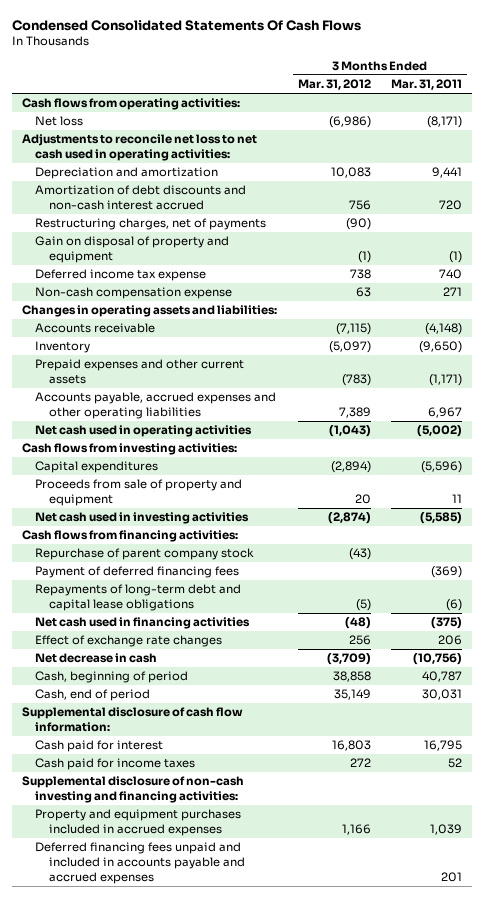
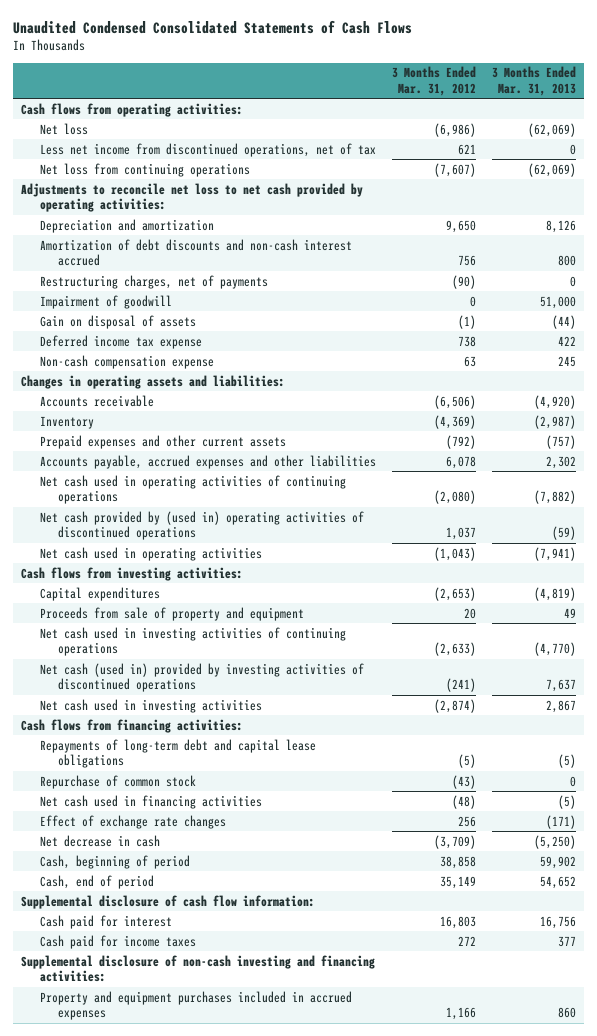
[11,19,361,31] Condensed Consolidated Statements Of Cash Flows -> [12,19,412,34] Unaudited Condensed Consolidated Statements of Cash Flows
[391,79,463,91] Mar. 31, 2011 -> none
none -> [491,66,576,96] 3 Months Ended Mar. 31, 2013
none -> [39,142,376,157] Less net income from discontinued operations, net of tax
none -> [39,162,250,177] Net loss from continuing operations
[22,134,258,162] Adjustments to reconcile net loss to net cash used in operating activities: -> [20,182,363,213] Adjustments to reconcile net loss to net cash provided by operating activities:
[330,167,371,179] 10,083 -> [445,219,476,233] 9,650
none -> [39,294,172,309] Impairment of goodwill
[35,236,230,264] Gain on disposal of property and equipment -> [39,314,196,329] Gain on disposal of assets
[335,323,371,336] (7,115) -> [433,394,476,409] (6,506)
[328,341,371,354] (5,097) -> [433,414,476,429] (4,369)
[341,374,371,387] (783) -> [445,434,476,449] (792)
[35,392,277,420] Accounts payable, accrued expenses and other operating liabilities -> [39,454,376,469] Accounts payable, accrued expenses and other liabilities
[338,407,371,419] 7,389 -> [445,455,476,469] 6,078
none -> [39,474,346,505] Net cash used in operating activities of continuing operations
none -> [39,510,364,541] Net cash provided by (used in) operating activities of discontinued operations
[330,461,371,474] (2,894) -> [433,586,476,601] (2,653)
none -> [39,626,346,657] Net cash used in investing activities of continuing operations
none -> [39,662,364,693] Net cash (used in) provided by investing activities of discontinued operations
[35,548,255,561] Repurchase of parent company stock -> none
[35,566,240,579] Payment of deferred financing fees -> none
none -> [39,774,196,789] Repurchase of common stock
[35,842,245,884] Deferred financing fees unpaid and included in accounts payable and accrued expenses -> none

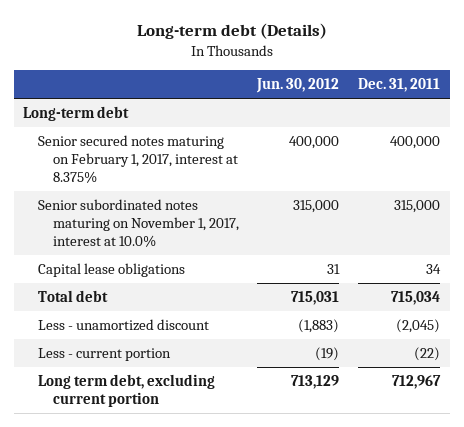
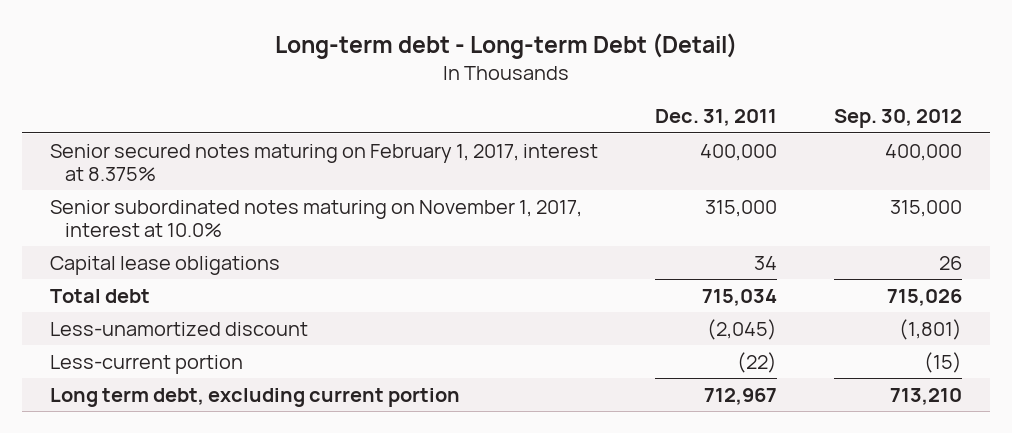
[136,23,327,40] Long-term debt (Details) -> [274,32,737,59] Long-term debt - Long-term Debt (Detail)
[256,77,340,93] Jun. 30, 2012 -> none
none -> [833,109,962,129] Sep. 30, 2012
[23,106,130,122] Long-term debt -> none
[38,319,210,332] Less - unamortized discount -> [50,321,309,336] Less-unamortized discount
[38,348,172,362] Less - current portion -> [50,354,244,374] Less-current portion

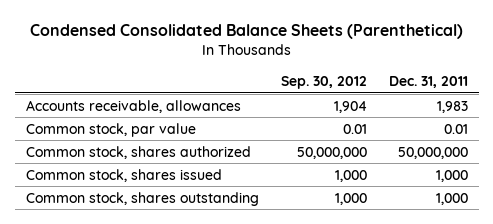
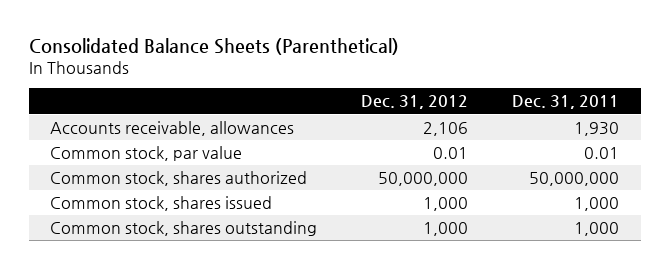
[29,24,463,40] Condensed Consolidated Balance Sheets (Parenthetical) -> [28,38,399,56] Consolidated Balance Sheets (Parenthetical)
[280,75,367,89] Sep. 30, 2012 -> none
none -> [361,95,469,110] Dec. 31, 2012
[436,100,468,113] 1,983 -> [573,121,619,136] 1,930

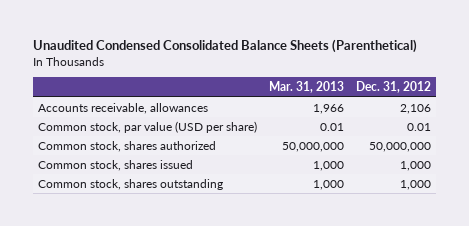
[28,38,399,56] Consolidated Balance Sheets (Parenthetical) -> [32,39,417,54] Unaudited Condensed Consolidated Balance Sheets (Parenthetical)
[511,95,619,110] Dec. 31, 2011 -> none
none -> [269,80,345,93] Mar. 31, 2013
[50,145,243,161] Common stock, par value -> [38,120,258,133] Common stock, par value (USD per share)

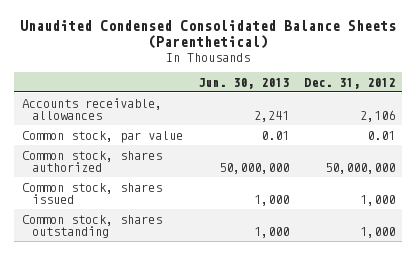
[269,80,345,93] Mar. 31, 2013 -> none
none -> [197,77,289,89] Jun. 30, 2013
[38,120,258,133] Common stock, par value (USD per share) -> [21,130,183,143] Common stock, par value

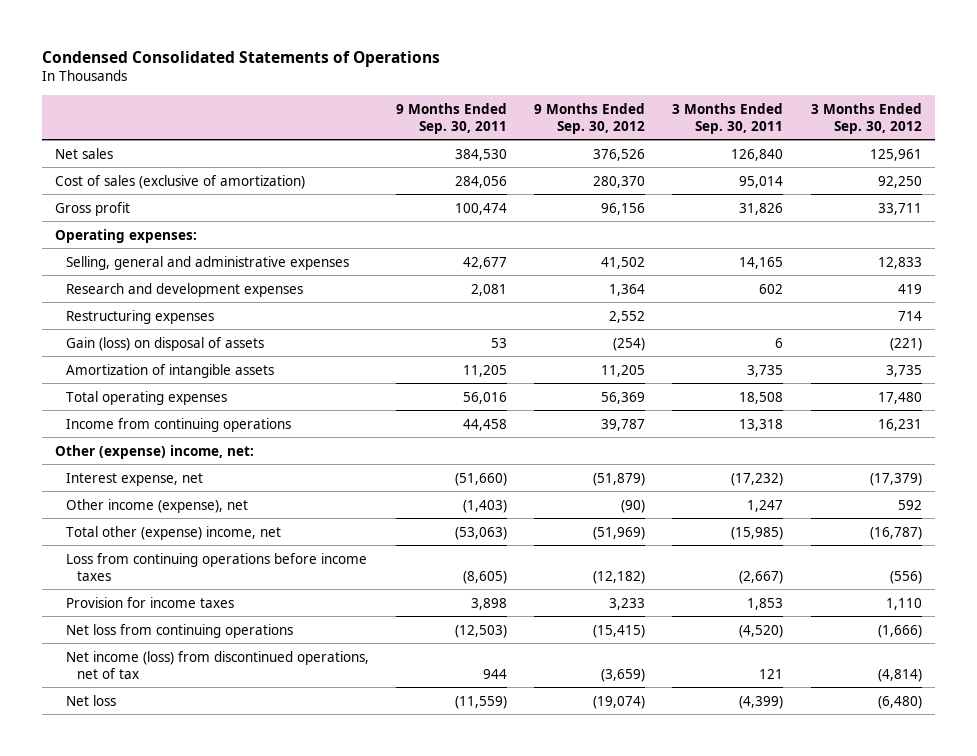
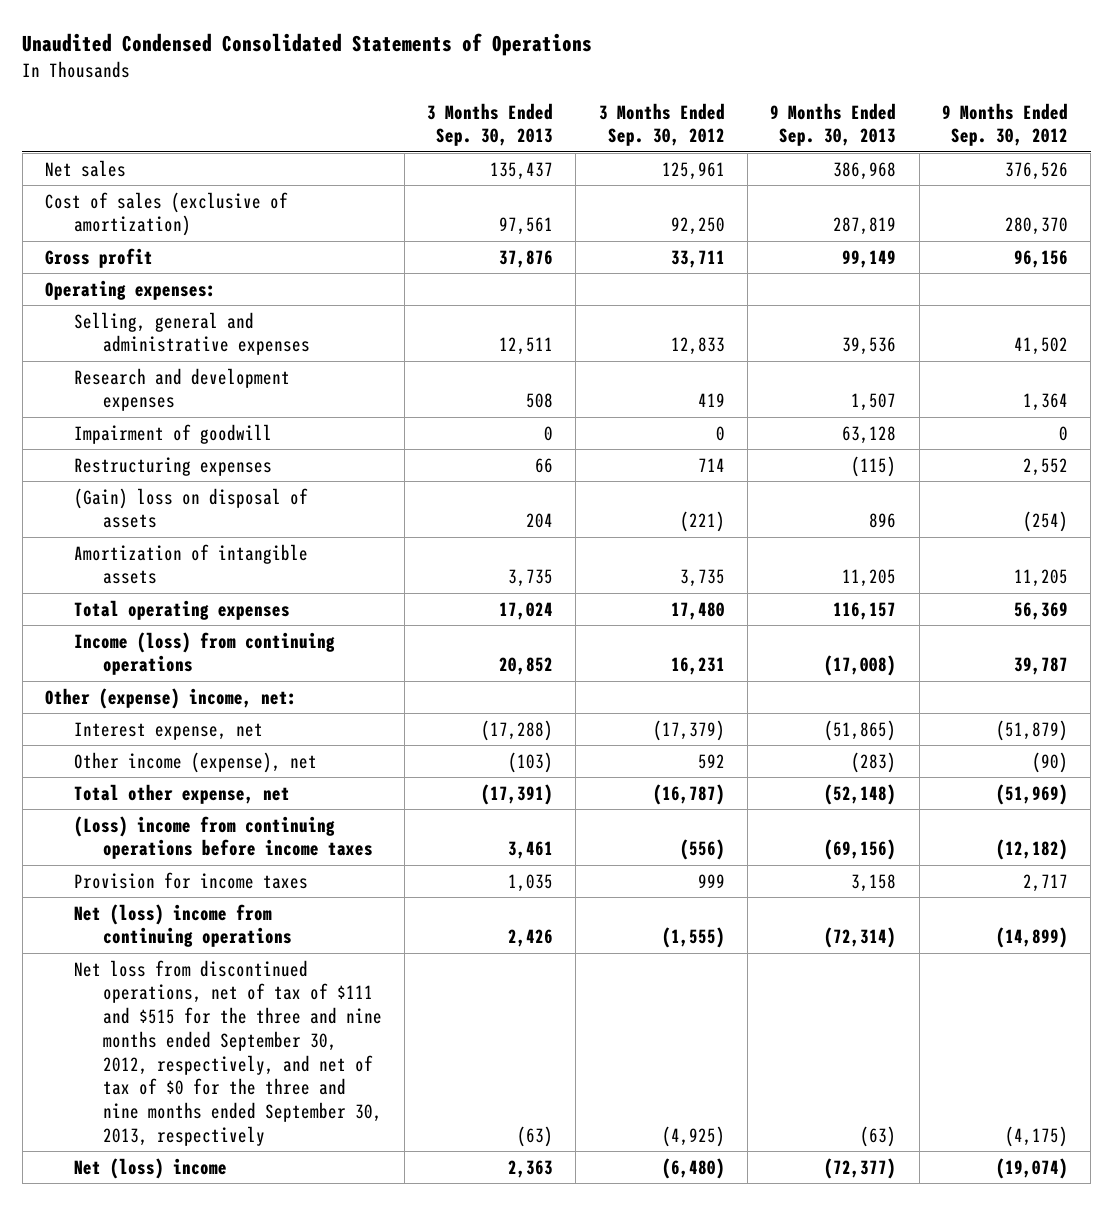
[41,51,440,68] Condensed Consolidated Statements of Operations -> [22,33,593,57] Unaudited Condensed Consolidated Statements of Operations
[396,102,508,134] 9 Months Ended Sep. 30, 2011 -> none
[672,102,784,134] 3 Months Ended Sep. 30, 2011 -> none
none -> [427,102,554,147] 3 Months Ended Sep. 30, 2013
none -> [770,102,897,147] 9 Months Ended Sep. 30, 2013
none -> [73,423,272,444] Impairment of goodwill
[65,336,264,351] Gain (loss) on disposal of assets -> [73,487,308,529] (Gain) loss on disposal of assets
[65,417,291,432] Income from continuing operations -> [73,631,335,676] Income (loss) from continuing operations
[65,525,281,540] Total other (expense) income, net -> [73,783,290,804] Total other expense, net
[65,552,367,581] Loss from continuing operations before income taxes -> [73,815,373,860] (Loss) income from continuing operations before income taxes
[609,597,646,610] 3,233 -> [1022,873,1068,892] 2,717
[885,597,922,610] 1,110 -> [697,873,725,888] 999
[65,623,293,638] Net loss from continuing operations -> [73,903,292,948] Net (loss) income from continuing operations
[593,624,646,638] (15,415) -> [995,927,1068,949] (14,899)
[877,624,922,638] (1,666) -> [661,927,725,949] (1,555)
[65,650,369,679] Net income (loss) from discontinued operations, net of tax -> [73,959,382,1146] Net loss from discontinued operations, net of tax of $111 and $515 for the three and nine months ended September 30, 2012, respectively, and net of tax of $0 for the three and nine months ended September 30, 2013, respectively
[601,668,646,682] (3,659) -> [1004,1125,1068,1147] (4,175)
[877,668,922,682] (4,814) -> [661,1125,725,1147] (4,925)
[65,694,116,706] Net loss -> [73,1157,227,1179] Net (loss) income

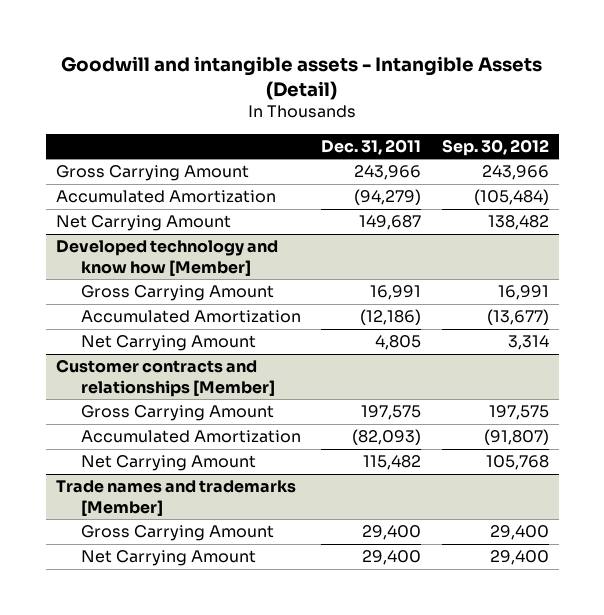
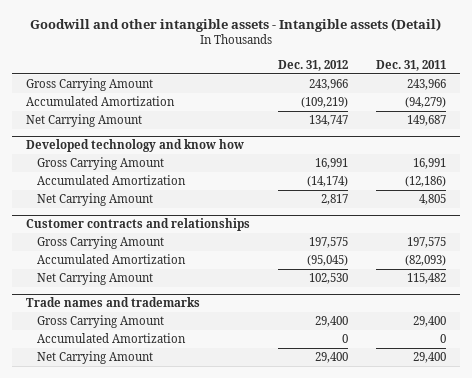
[61,55,543,100] Goodwill and intangible assets - Intangible Assets (Detail) -> [30,18,442,33] Goodwill and other intangible assets - Intangible assets (Detail)
[441,138,549,156] Sep. 30, 2012 -> none
none -> [278,59,349,71] Dec. 31, 2012
[55,240,278,276] Developed technology and know how [Member] -> [25,139,244,153] Developed technology and know how
[55,359,275,397] Customer contracts and relationships [Member] -> [25,218,250,232] Customer contracts and relationships
[55,480,296,516] Trade names and trademarks [Member] -> [25,297,200,308] Trade names and trademarks
none -> [36,332,186,343] Accumulated Amortization

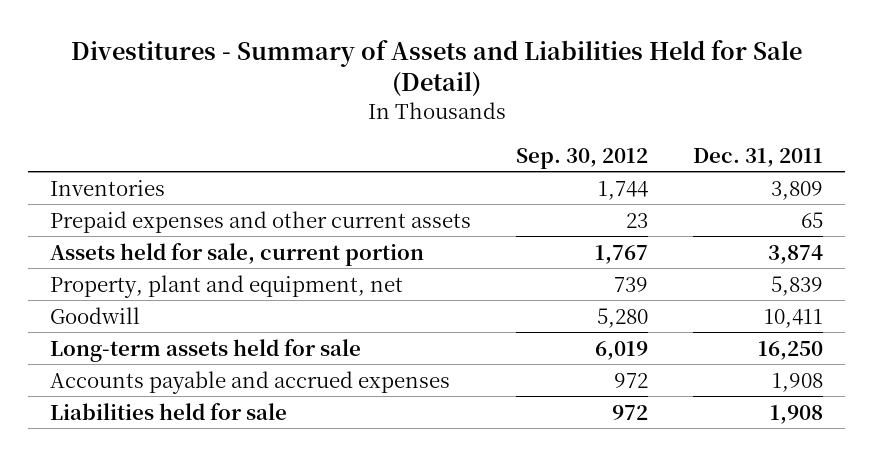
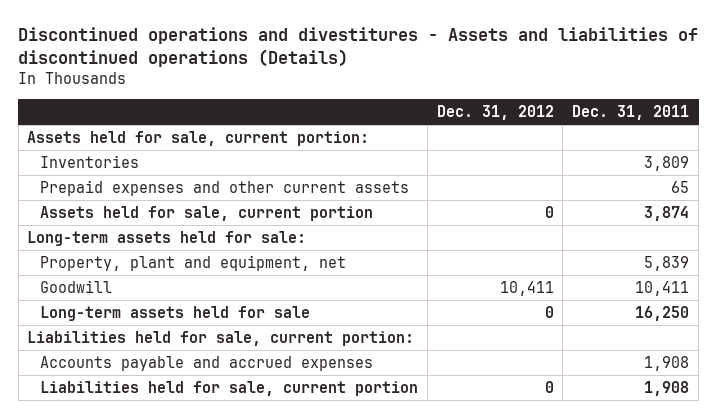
[70,39,802,97] Divestitures - Summary of Assets and Liabilities Held for Sale (Detail) -> [18,27,699,68] Discontinued operations and divestitures - Assets and liabilities of discontinued operations (Details)
[516,147,649,169] Sep. 30, 2012 -> none
none -> [436,105,554,121] Dec. 31, 2012
none -> [27,130,370,146] Assets held for sale, current portion:
none -> [27,230,307,246] Long-term assets held for sale:
none -> [27,330,415,346] Liabilities held for sale, current portion:
[50,402,288,420] Liabilities held for sale -> [39,380,418,396] Liabilities held for sale, current portion

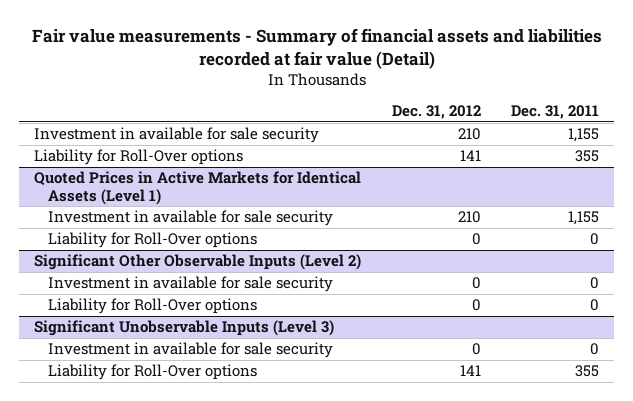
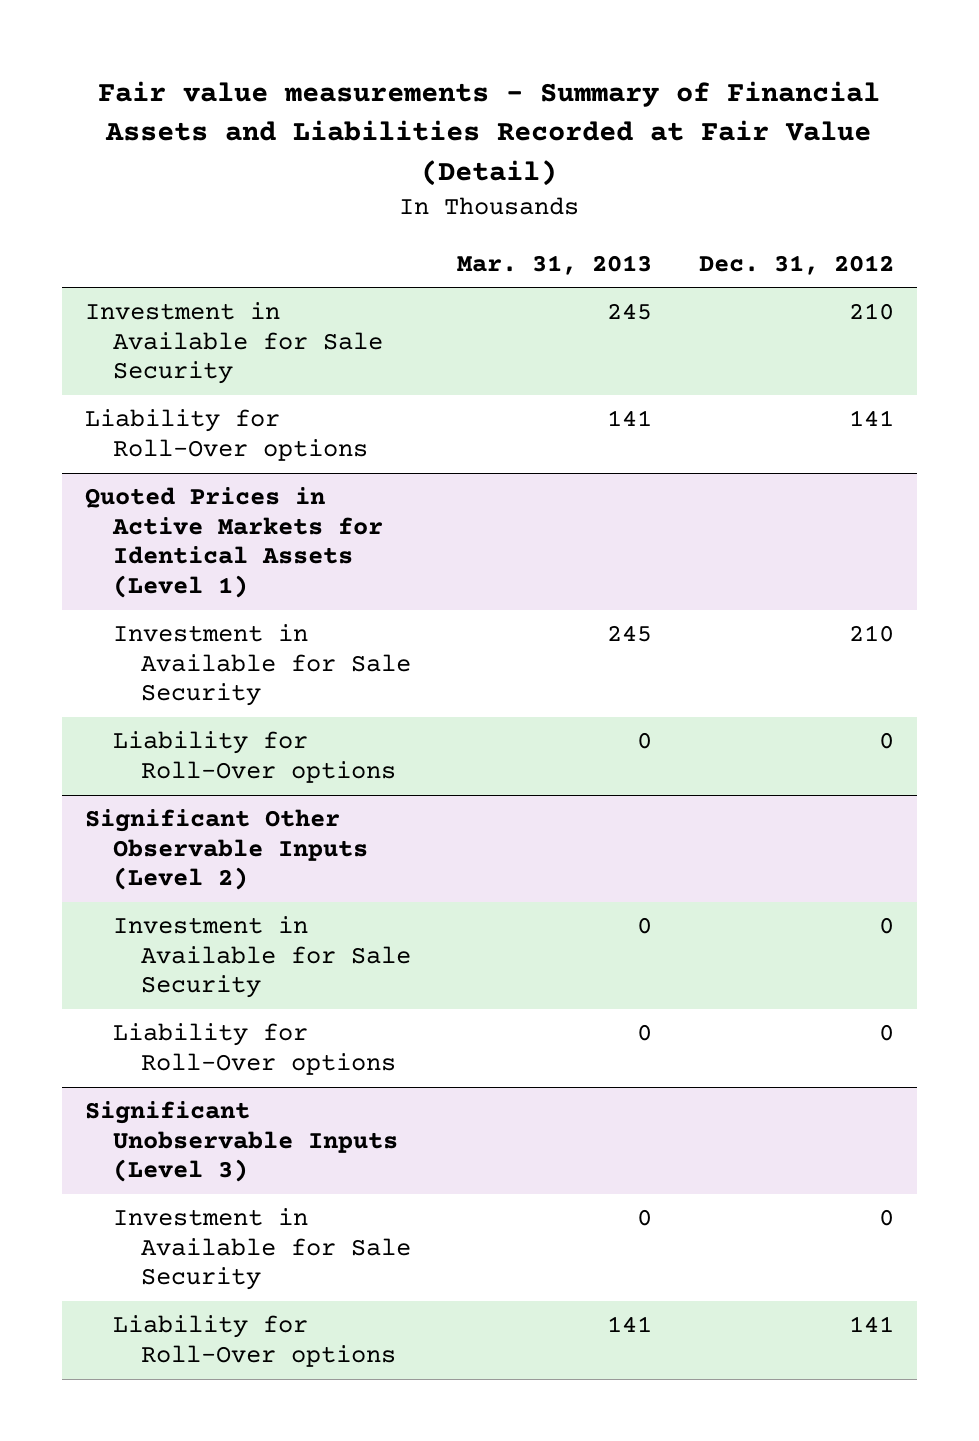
[31,27,602,69] Fair value measurements - Summary of financial assets and liabilities recorded at fair value (Detail) -> [98,80,881,186] Fair value measurements - Summary of Financial Assets and Liabilities Recorded at Fair Value (Detail)
[511,104,600,119] Dec. 31, 2011 -> none
none -> [457,254,653,275] Mar. 31, 2013
[33,127,319,144] Investment in available for sale security -> [84,302,383,385] Investment in Available for Sale Security
[47,210,333,227] Investment in available for sale security -> [112,624,411,707] Investment in Available for Sale Security
[47,276,333,293] Investment in available for sale security -> [112,916,411,999] Investment in Available for Sale Security
[47,342,333,359] Investment in available for sale security -> [112,1208,411,1291] Investment in Available for Sale Security

